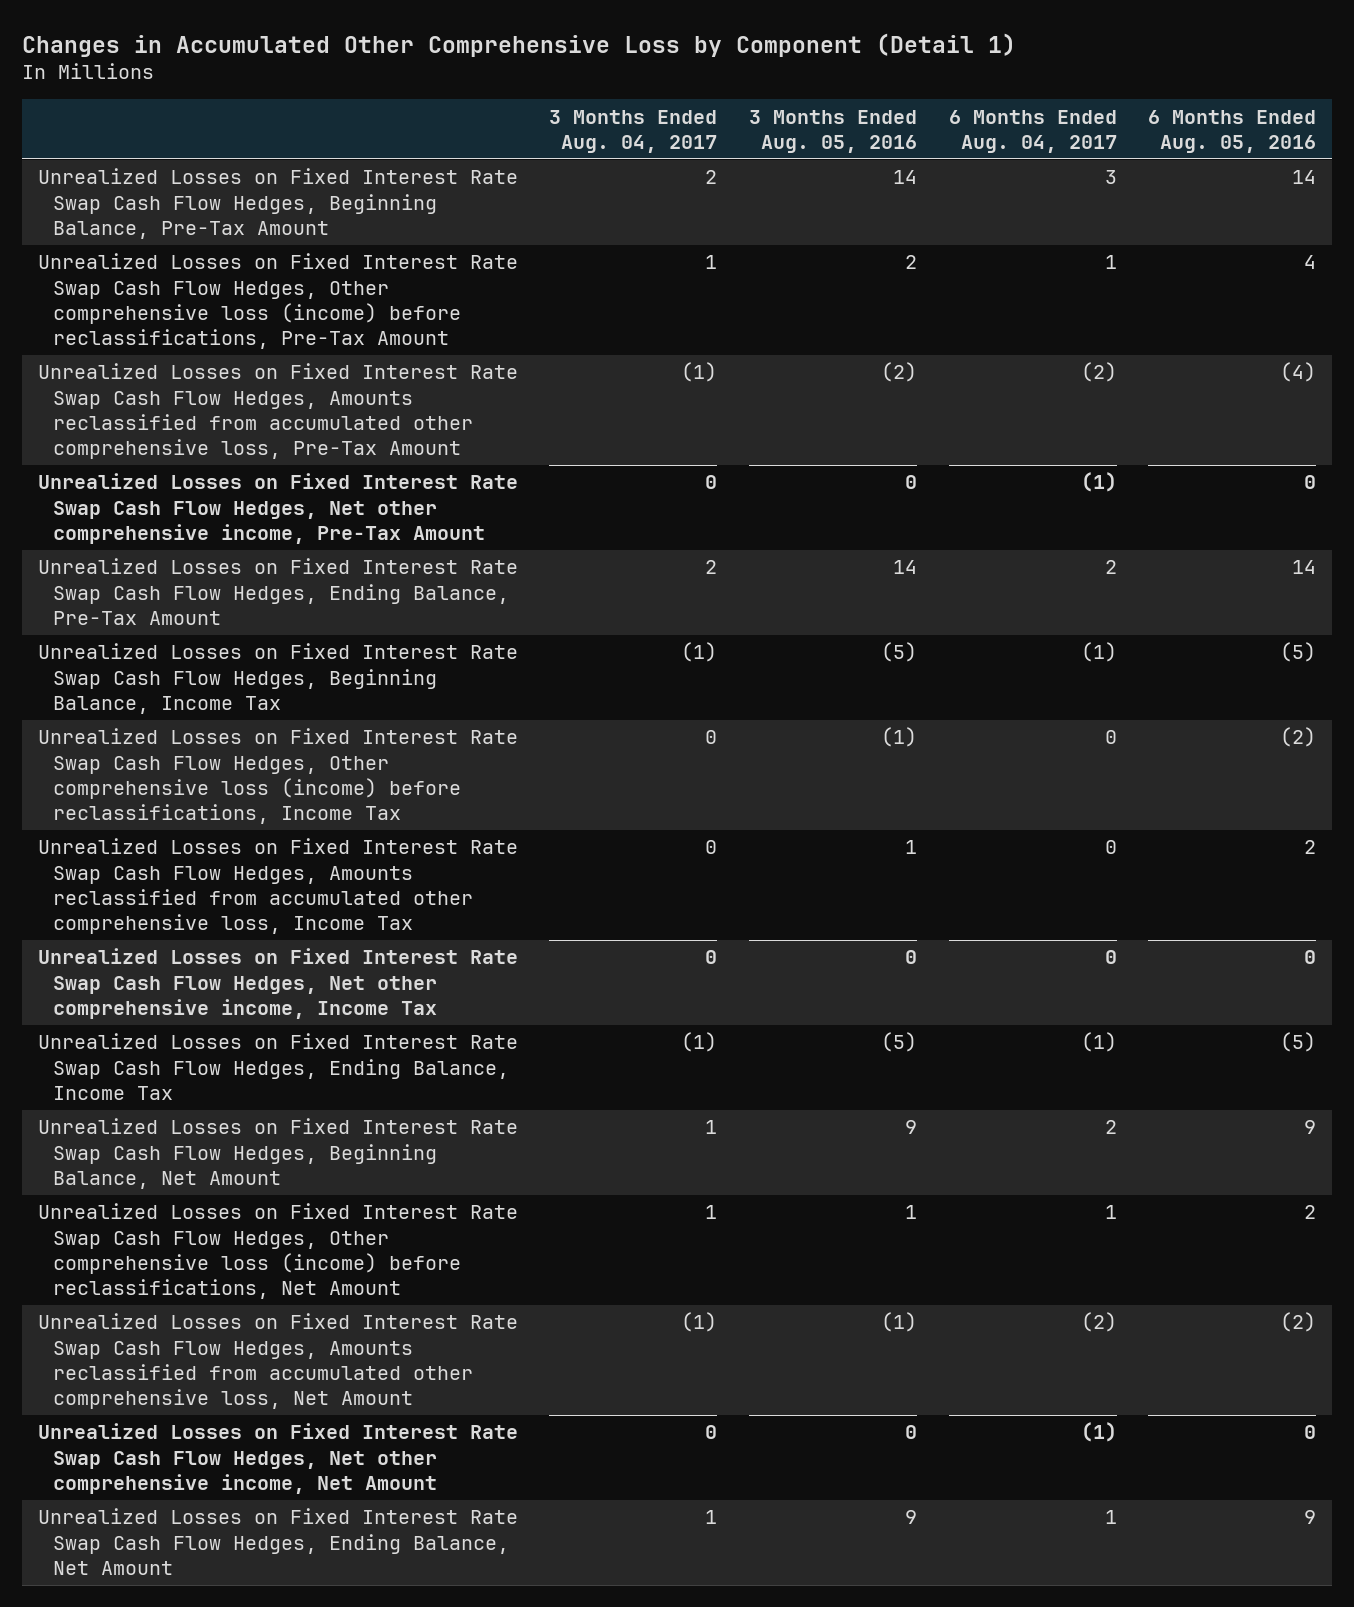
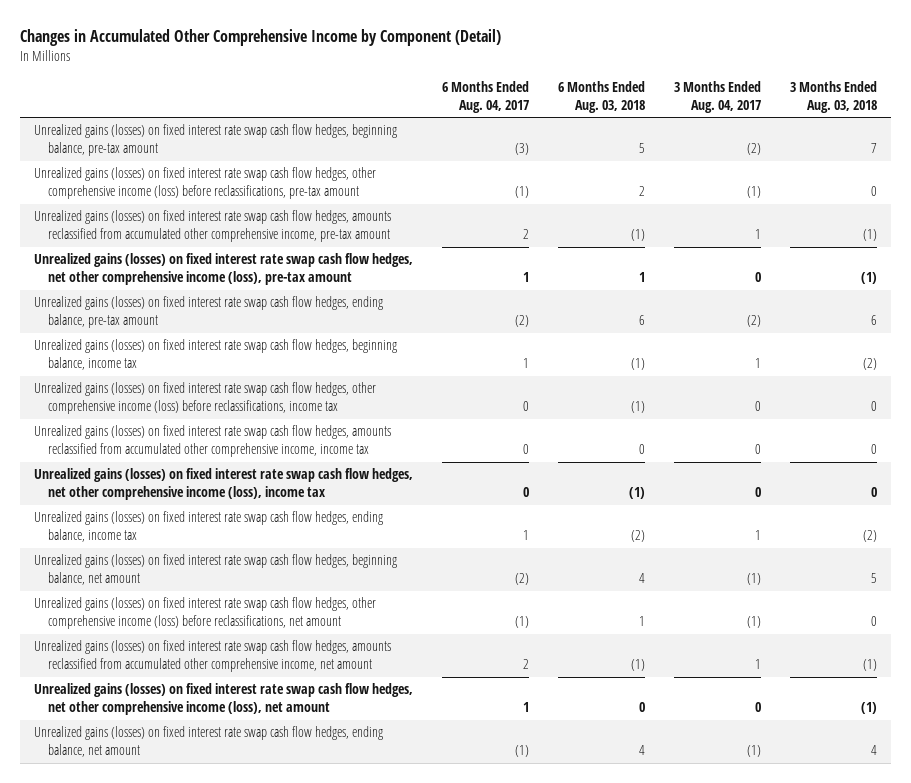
[21,32,1016,57] Changes in Accumulated Other Comprehensive Loss by Component (Detail 1) -> [20,28,502,46] Changes in Accumulated Other Comprehensive Income by Component (Detail)
[749,109,918,153] 3 Months Ended Aug. 05, 2016 -> none
[1148,109,1317,153] 6 Months Ended Aug. 05, 2016 -> none
none -> [558,80,646,113] 6 Months Ended Aug. 03, 2018
none -> [789,80,877,113] 3 Months Ended Aug. 03, 2018
[37,168,518,239] Unrealized Losses on Fixed Interest Rate Swap Cash Flow Hedges, Beginning Balance, Pre-Tax Amount -> [34,124,398,157] Unrealized gains (losses) on fixed interest rate swap cash flow hedges, beginning balance, pre-tax amount
[705,170,718,185] 2 -> [746,143,761,156] (2)
[1104,170,1117,185] 3 -> [515,143,530,156] (3)
[37,253,518,350] Unrealized Losses on Fixed Interest Rate Swap Cash Flow Hedges, Other comprehensive loss (income) before reclassifications, Pre-Tax Amount -> [34,167,377,200] Unrealized gains (losses) on fixed interest rate swap cash flow hedges, other comprehensive income (loss) before reclassifications, pre-tax amount
[705,255,718,270] 1 -> [746,186,761,199] (1)
[1104,255,1117,270] 1 -> [515,186,530,199] (1)
[37,363,518,460] Unrealized Losses on Fixed Interest Rate Swap Cash Flow Hedges, Amounts reclassified from accumulated other comprehensive loss, Pre-Tax Amount -> [34,210,392,243] Unrealized gains (losses) on fixed interest rate swap cash flow hedges, amounts reclassified from accumulated other comprehensive income, pre-tax amount
[681,362,718,383] (1) -> [754,229,761,240] 1
[1080,362,1117,383] (2) -> [523,229,530,240] 2
[37,473,518,544] Unrealized Losses on Fixed Interest Rate Swap Cash Flow Hedges, Net other comprehensive income, Pre-Tax Amount -> [34,253,414,286] Unrealized gains (losses) on fixed interest rate swap cash flow hedges, net other comprehensive income (loss), pre-tax amount
[1080,472,1117,493] (1) -> [523,272,530,283] 1
[37,558,518,625] Unrealized Losses on Fixed Interest Rate Swap Cash Flow Hedges, Ending Balance, Pre-Tax Amount -> [34,296,384,329] Unrealized gains (losses) on fixed interest rate swap cash flow hedges, ending balance, pre-tax amount
[705,560,718,575] 2 -> [746,315,761,328] (2)
[1104,560,1117,575] 2 -> [515,315,530,328] (2)
[37,643,518,714] Unrealized Losses on Fixed Interest Rate Swap Cash Flow Hedges, Beginning Balance, Income Tax -> [34,339,398,371] Unrealized gains (losses) on fixed interest rate swap cash flow hedges, beginning balance, income tax
[681,642,718,663] (1) -> [754,358,761,369] 1
[1080,642,1117,663] (1) -> [523,358,530,369] 1
[37,728,518,825] Unrealized Losses on Fixed Interest Rate Swap Cash Flow Hedges, Other comprehensive loss (income) before reclassifications, Income Tax -> [34,382,377,415] Unrealized gains (losses) on fixed interest rate swap cash flow hedges, other comprehensive income (loss) before reclassifications, income tax
[37,838,518,935] Unrealized Losses on Fixed Interest Rate Swap Cash Flow Hedges, Amounts reclassified from accumulated other comprehensive loss, Income Tax -> [34,425,392,458] Unrealized gains (losses) on fixed interest rate swap cash flow hedges, amounts reclassified from accumulated other comprehensive income, income tax
[37,948,518,1019] Unrealized Losses on Fixed Interest Rate Swap Cash Flow Hedges, Net other comprehensive income, Income Tax -> [34,468,414,501] Unrealized gains (losses) on fixed interest rate swap cash flow hedges, net other comprehensive income (loss), income tax
[37,1033,518,1100] Unrealized Losses on Fixed Interest Rate Swap Cash Flow Hedges, Ending Balance, Income Tax -> [34,511,384,543] Unrealized gains (losses) on fixed interest rate swap cash flow hedges, ending balance, income tax
[681,1032,718,1053] (1) -> [754,530,761,541] 1
[1080,1032,1117,1053] (1) -> [523,530,530,541] 1
[37,1118,518,1189] Unrealized Losses on Fixed Interest Rate Swap Cash Flow Hedges, Beginning Balance, Net Amount -> [34,554,398,586] Unrealized gains (losses) on fixed interest rate swap cash flow hedges, beginning balance, net amount
[705,1120,718,1135] 1 -> [746,573,761,586] (1)
[1104,1120,1117,1135] 2 -> [515,573,530,586] (2)
[37,1203,518,1300] Unrealized Losses on Fixed Interest Rate Swap Cash Flow Hedges, Other comprehensive loss (income) before reclassifications, Net Amount -> [34,597,377,630] Unrealized gains (losses) on fixed interest rate swap cash flow hedges, other comprehensive income (loss) before reclassifications, net amount
[705,1205,718,1220] 1 -> [746,616,761,629] (1)
[1104,1205,1117,1220] 1 -> [515,616,530,629] (1)
[37,1313,518,1410] Unrealized Losses on Fixed Interest Rate Swap Cash Flow Hedges, Amounts reclassified from accumulated other comprehensive loss, Net Amount -> [34,640,392,673] Unrealized gains (losses) on fixed interest rate swap cash flow hedges, amounts reclassified from accumulated other comprehensive income, net amount
[681,1312,718,1333] (1) -> [754,659,761,670] 1
[1080,1312,1117,1333] (2) -> [523,659,530,670] 2
[37,1423,518,1494] Unrealized Losses on Fixed Interest Rate Swap Cash Flow Hedges, Net other comprehensive income, Net Amount -> [34,683,414,716] Unrealized gains (losses) on fixed interest rate swap cash flow hedges, net other comprehensive income (loss), net amount
[1080,1422,1117,1443] (1) -> [523,702,530,713] 1
[37,1508,518,1575] Unrealized Losses on Fixed Interest Rate Swap Cash Flow Hedges, Ending Balance, Net Amount -> [34,726,384,758] Unrealized gains (losses) on fixed interest rate swap cash flow hedges, ending balance, net amount
[705,1510,718,1525] 1 -> [746,745,761,758] (1)
[1104,1510,1117,1525] 1 -> [515,745,530,758] (1)

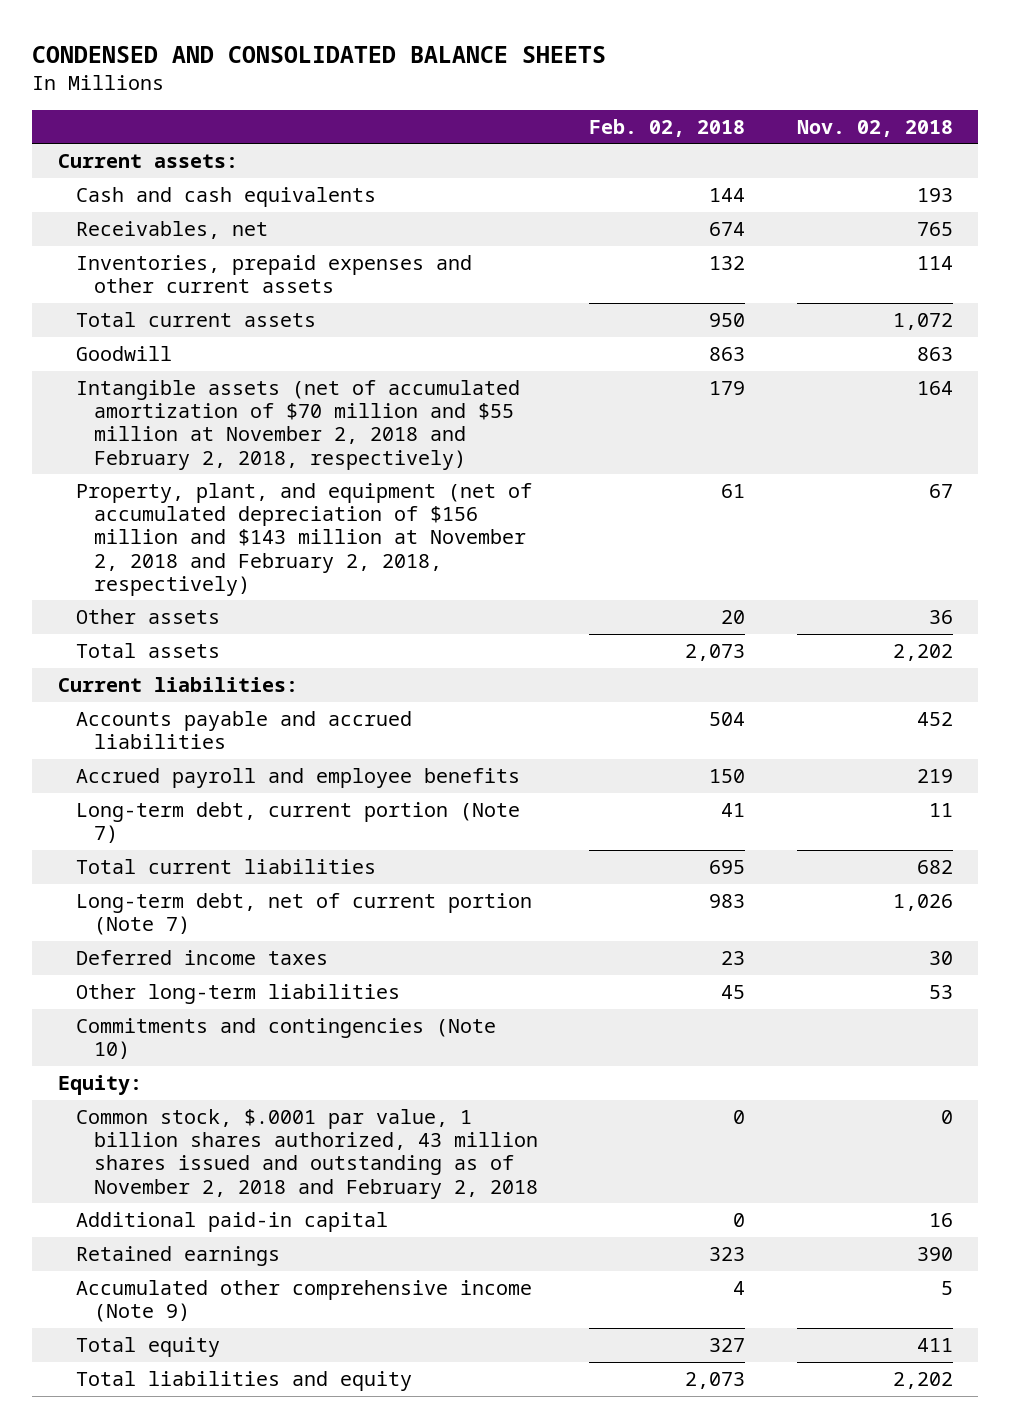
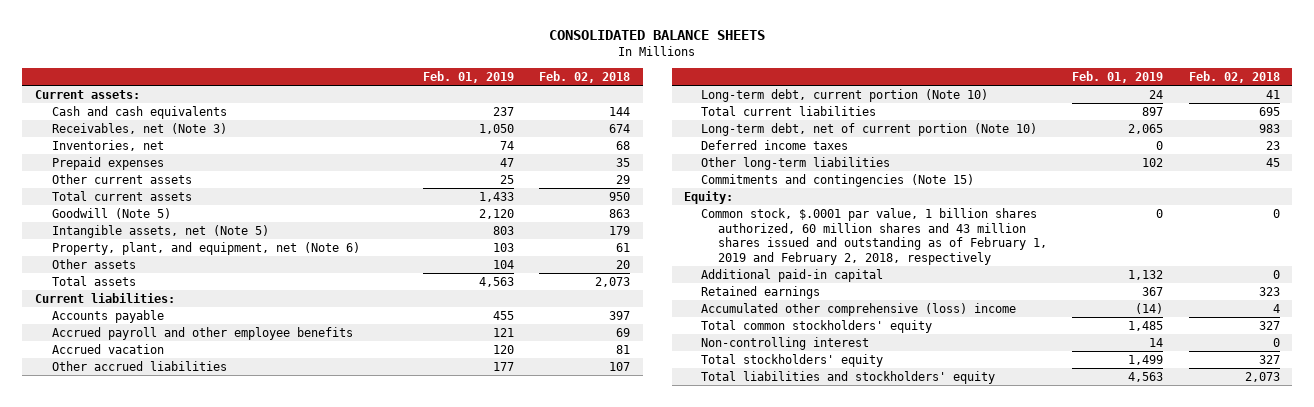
[31,45,606,63] CONDENSED AND CONSOLIDATED BALANCE SHEETS -> [549,30,766,41] CONSOLIDATED BALANCE SHEETS
[796,119,953,137] Nov. 02, 2018 -> none
none -> [422,70,514,83] Feb. 01, 2019
[75,255,472,294] Inventories, prepaid expenses and other current assets -> none
[75,221,268,240] Receivables, net -> [51,123,227,135] Receivables, net (Note 3)
none -> [51,140,164,152] Inventories, net
none -> [51,157,164,171] Prepaid expenses
none -> [51,174,192,185] Other current assets
[75,346,172,362] Goodwill -> [51,208,171,220] Goodwill (Note 5)
[75,380,520,470] Intangible assets (net of accumulated amortization of $70 million and $55 million at November 2, 2018 and February 2, 2018, respectively) -> [51,225,269,239] Intangible assets, net (Note 5)
[75,483,532,596] Property, plant, and equipment (net of accumulated depreciation of $156 million and $143 million at November 2, 2018 and February 2, 2018, respectively) -> [51,242,360,256] Property, plant, and equipment, net (Note 6)
[75,711,412,750] Accounts payable and accrued liabilities -> none
none -> [51,310,164,324] Accounts payable
[75,768,520,789] Accrued payroll and employee benefits -> [51,327,353,341] Accrued payroll and other employee benefits
[709,769,746,784] 150 -> [616,328,631,338] 69
none -> [51,344,164,355] Accrued vacation
none -> [51,361,227,372] Other accrued liabilities
[75,802,520,844] Long-term debt, current portion (Note 7) -> [701,89,989,103] Long-term debt, current portion (Note 10)
[75,893,532,936] Long-term debt, net of current portion (Note 7) -> [701,123,1038,137] Long-term debt, net of current portion (Note 10)
[75,1018,496,1060] Commitments and contingencies (Note 10) -> [701,174,975,188] Commitments and contingencies (Note 15)
[75,1109,539,1199] Common stock, $.0001 par value, 1 billion shares authorized, 43 million shares issued and outstanding as of November 2, 2018 and February 2, 2018 -> [701,208,1048,265] Common stock, $.0001 par value, 1 billion shares authorized, 60 million shares and 43 million shares issued and outstanding as of February 1, 2019 and February 2, 2018, respectively
[75,1280,532,1323] Accumulated other comprehensive income (Note 9) -> [701,303,1017,317] Accumulated other comprehensive (loss) income
[75,1337,220,1358] Total equity -> [701,320,933,334] Total common stockholders' equity
none -> [701,337,870,351] Non-controlling interest
none -> [701,354,884,368] Total stockholders' equity
[75,1371,412,1392] Total liabilities and equity -> [701,371,996,385] Total liabilities and stockholders' equity

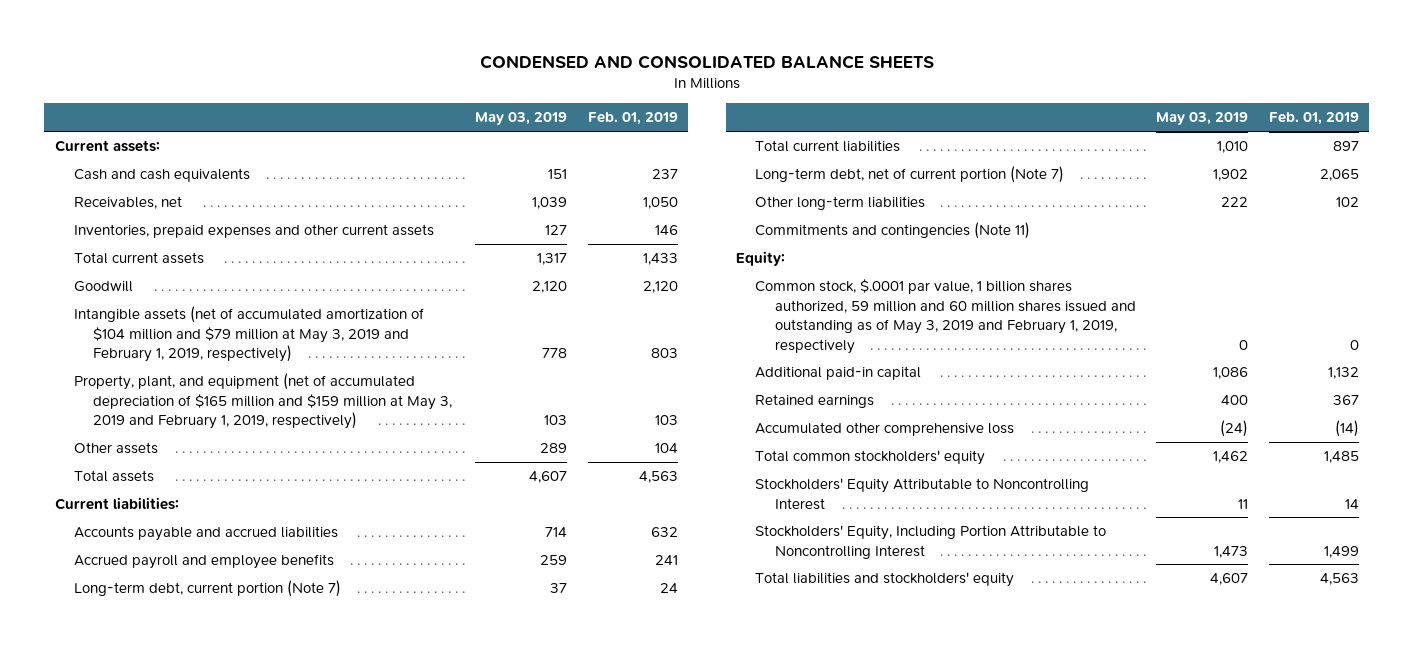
[549,30,766,41] CONSOLIDATED BALANCE SHEETS -> [479,54,934,69] CONDENSED AND CONSOLIDATED BALANCE SHEETS
[539,70,631,83] Feb. 02, 2018 -> none
none -> [474,112,567,126] May 03, 2019
[51,140,164,152] Inventories, net -> none
[51,157,164,171] Prepaid expenses -> none
[51,174,192,185] Other current assets -> none
[51,123,227,135] Receivables, net (Note 3) -> [73,196,182,210] Receivables, net
none -> [73,224,434,239] Inventories, prepaid expenses and other current assets
[51,208,171,220] Goodwill (Note 5) -> [73,281,133,293] Goodwill
[51,225,269,239] Intangible assets, net (Note 5) -> [73,306,424,363] Intangible assets (net of accumulated amortization of $104 million and $79 million at May 3, 2019 and February 1, 2019, respectively)
[51,242,360,256] Property, plant, and equipment, net (Note 6) -> [73,373,453,430] Property, plant, and equipment (net of accumulated depreciation of $165 million and $159 million at May 3, 2019 and February 1, 2019, respectively)
[51,310,164,324] Accounts payable -> none
[51,344,164,355] Accrued vacation -> none
[51,361,227,372] Other accrued liabilities -> none
none -> [73,526,338,542] Accounts payable and accrued liabilities
[51,327,353,341] Accrued payroll and other employee benefits -> [73,554,334,570] Accrued payroll and employee benefits
[492,328,514,338] 121 -> [654,555,678,566] 241
[701,89,989,103] Long-term debt, current portion (Note 10) -> [73,580,341,598] Long-term debt, current portion (Note 7)
[701,140,849,151] Deferred income taxes -> none
[701,123,1038,137] Long-term debt, net of current portion (Note 10) -> [755,166,1065,184] Long-term debt, net of current portion (Note 7)
[701,174,975,188] Commitments and contingencies (Note 15) -> [755,222,1031,240] Commitments and contingencies (Note 11)
[701,208,1048,265] Common stock, $.0001 par value, 1 billion shares authorized, 60 million shares and 43 million shares issued and outstanding as of February 1, 2019 and February 2, 2018, respectively -> [755,279,1136,354] Common stock, $.0001 par value, 1 billion shares authorized, 59 million and 60 million shares issued and outstanding as of May 3, 2019 and February 1, 2019, respectively
[701,303,1017,317] Accumulated other comprehensive (loss) income -> [755,422,1015,437] Accumulated other comprehensive loss
[701,337,870,351] Non-controlling interest -> [755,478,1090,510] Stockholders' Equity Attributable to Noncontrolling Interest
[701,354,884,368] Total stockholders' equity -> [755,525,1107,559] Stockholders' Equity, Including Portion Attributable to Noncontrolling Interest

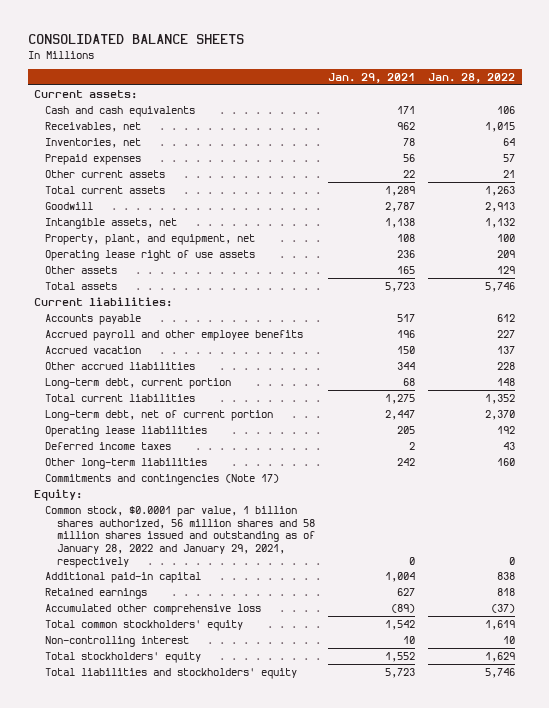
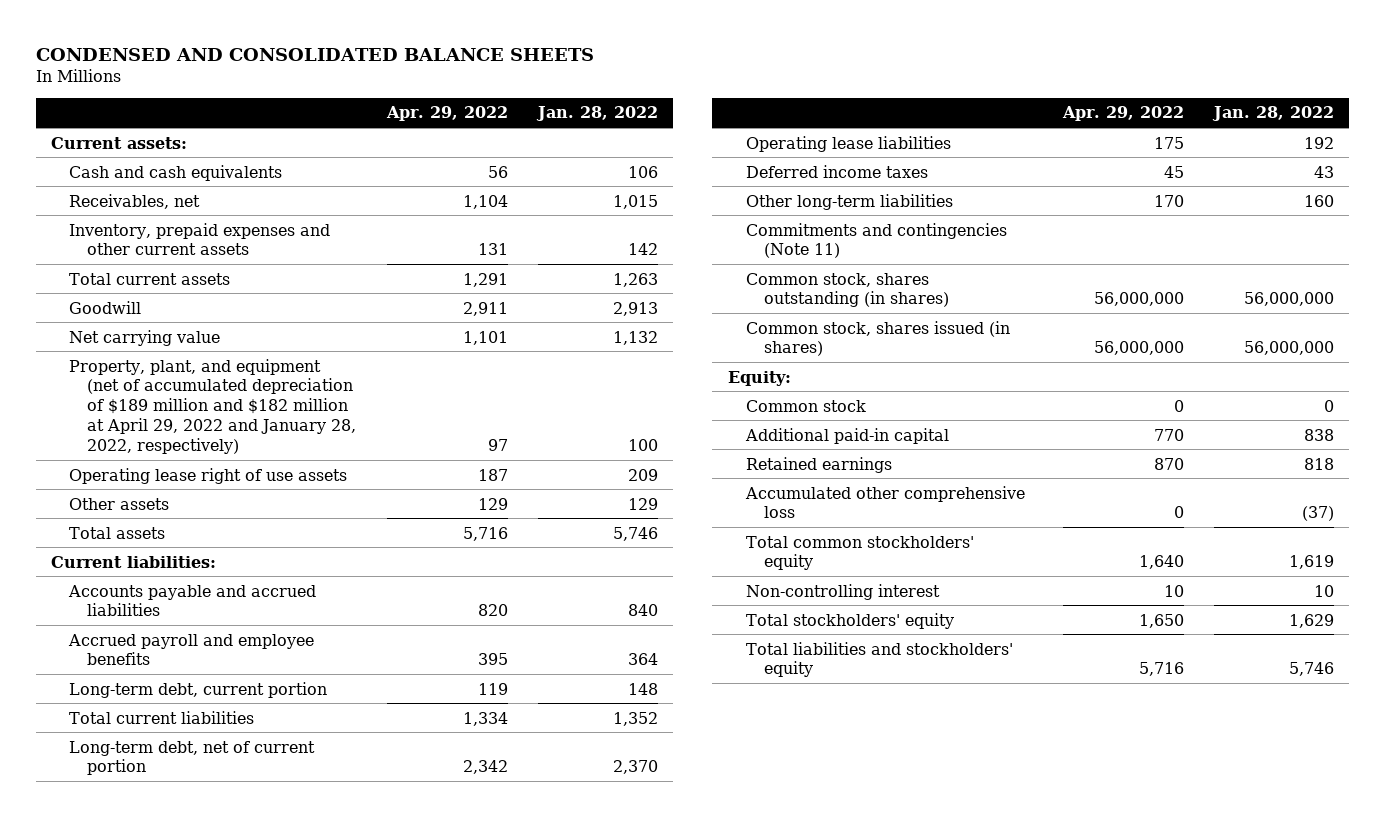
[27,34,244,45] CONSOLIDATED BALANCE SHEETS -> [36,47,595,61] CONDENSED AND CONSOLIDATED BALANCE SHEETS
[327,73,415,84] Jan. 29, 2021 -> none
none -> [385,106,508,122] Apr. 29, 2022
[45,137,142,148] Inventories, net -> none
[45,153,142,165] Prepaid expenses -> none
[45,169,166,178] Other current assets -> none
none -> [69,222,331,256] Inventory, prepaid expenses and other current assets
[45,217,178,229] Intangible assets, net -> [69,329,221,346] Net carrying value
[45,233,256,245] Property, plant, and equipment, net -> [69,358,357,454] Property, plant, and equipment (net of accumulated depreciation of $189 million and $182 million at April 29, 2022 and January 28, 2022, respectively)
[45,313,142,325] Accounts payable -> none
[45,345,142,354] Accrued vacation -> none
[45,361,196,370] Other accrued liabilities -> none
none -> [68,584,317,617] Accounts payable and accrued liabilities
[45,329,304,341] Accrued payroll and other employee benefits -> [68,633,315,666] Accrued payroll and employee benefits
[497,329,516,338] 227 -> [627,653,658,666] 364
[45,473,280,485] Commitments and contingencies (Note 17) -> [745,222,1007,259] Commitments and contingencies (Note 11)
none -> [745,272,949,308] Common stock, shares outstanding (in shares)
none -> [745,320,1010,357] Common stock, shares issued (in shares)
[45,505,315,568] Common stock, $0.0001 par value, 1 billion shares authorized, 56 million shares and 58 million shares issued and outstanding as of January 28, 2022 and January 29, 2021, respectively -> [745,399,866,412] Common stock

